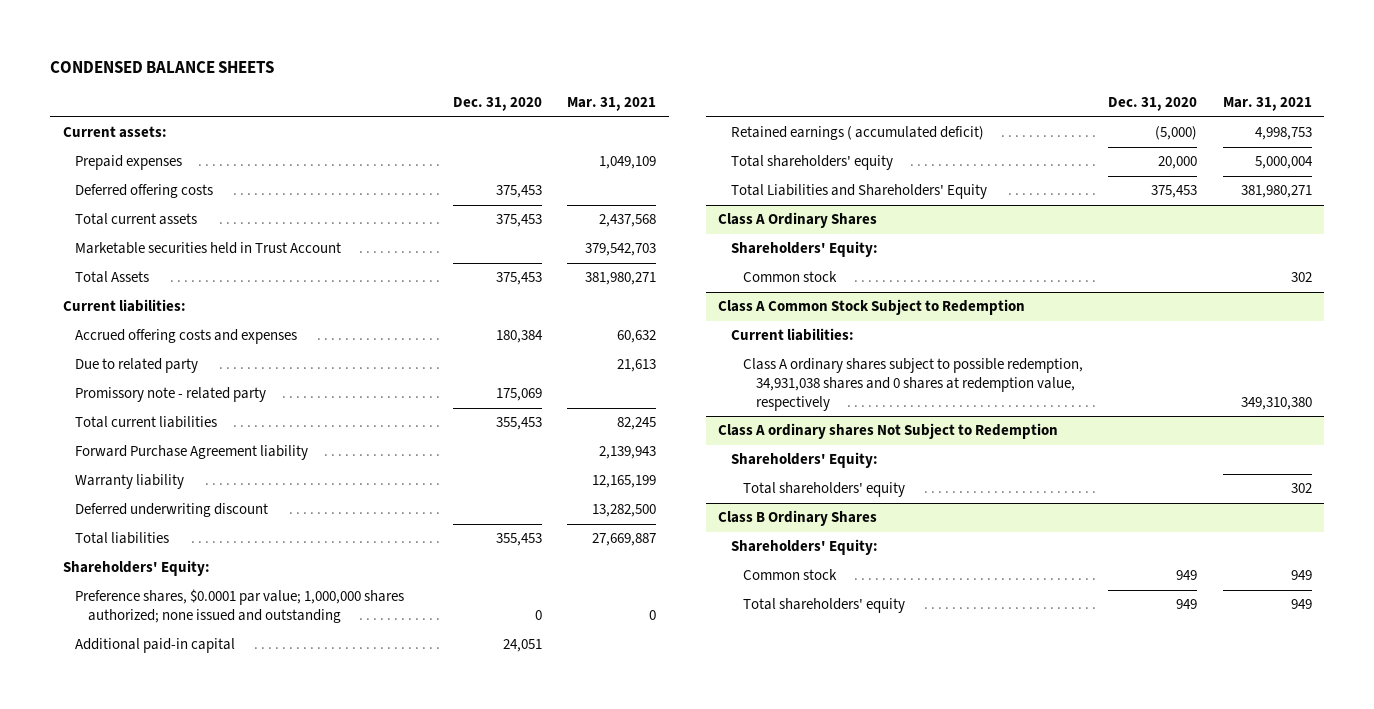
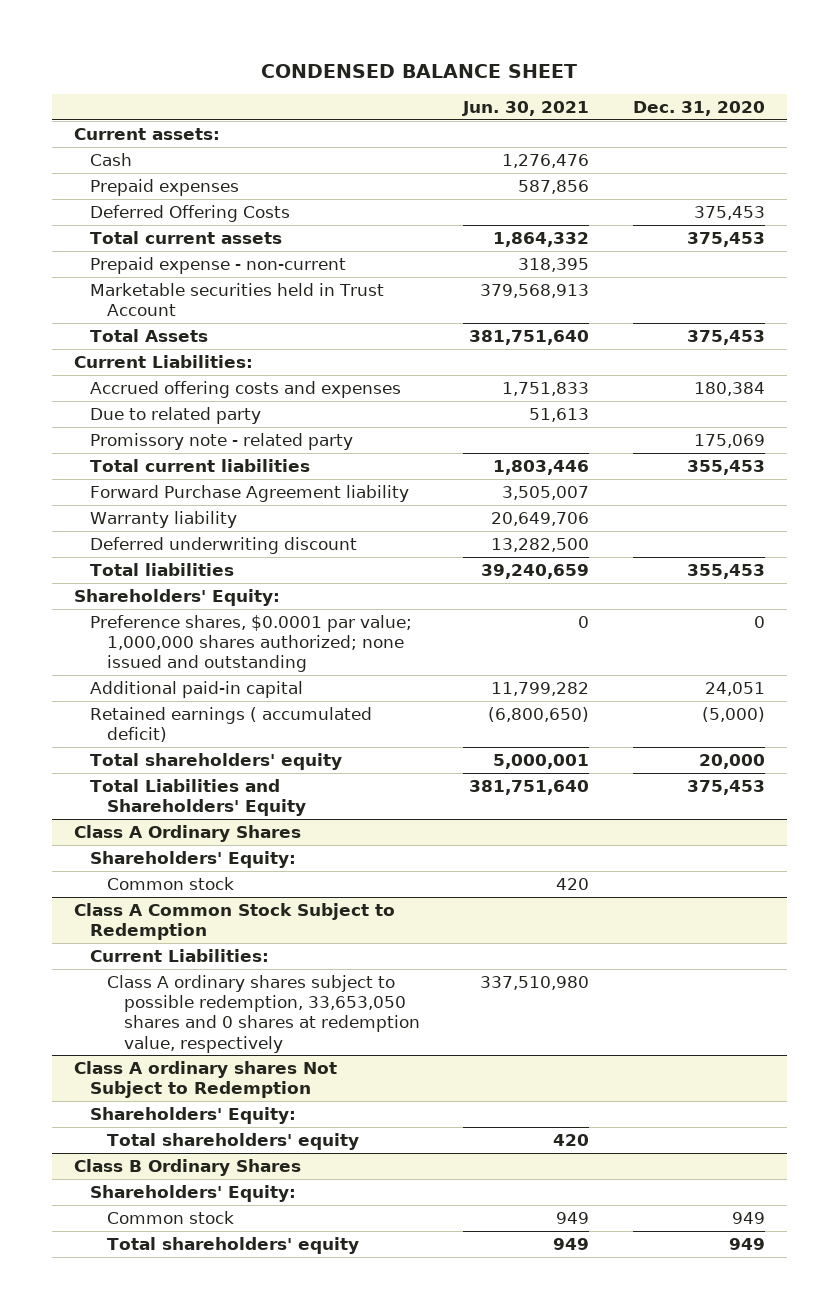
[50,61,275,74] CONDENSED BALANCE SHEETS -> [261,63,578,78] CONDENSED BALANCE SHEET
[566,97,656,112] Mar. 31, 2021 -> none
none -> [462,100,590,116] Jun. 30, 2021
none -> [90,152,133,166] Cash
[75,184,214,199] Deferred offering costs -> [90,204,291,222] Deferred Offering Costs
none -> [90,256,347,274] Prepaid expense - non-current
[62,299,186,313] Current liabilities: -> [73,354,253,368] Current Liabilities:
[730,328,854,342] Current liabilities: -> [90,948,270,962] Current Liabilities:
[743,358,1084,411] Class A ordinary shares subject to possible redemption, 34,931,038 shares and 0 shares at redemption value, respectively -> [107,974,420,1053] Class A ordinary shares subject to possible redemption, 33,653,050 shares and 0 shares at redemption value, respectively

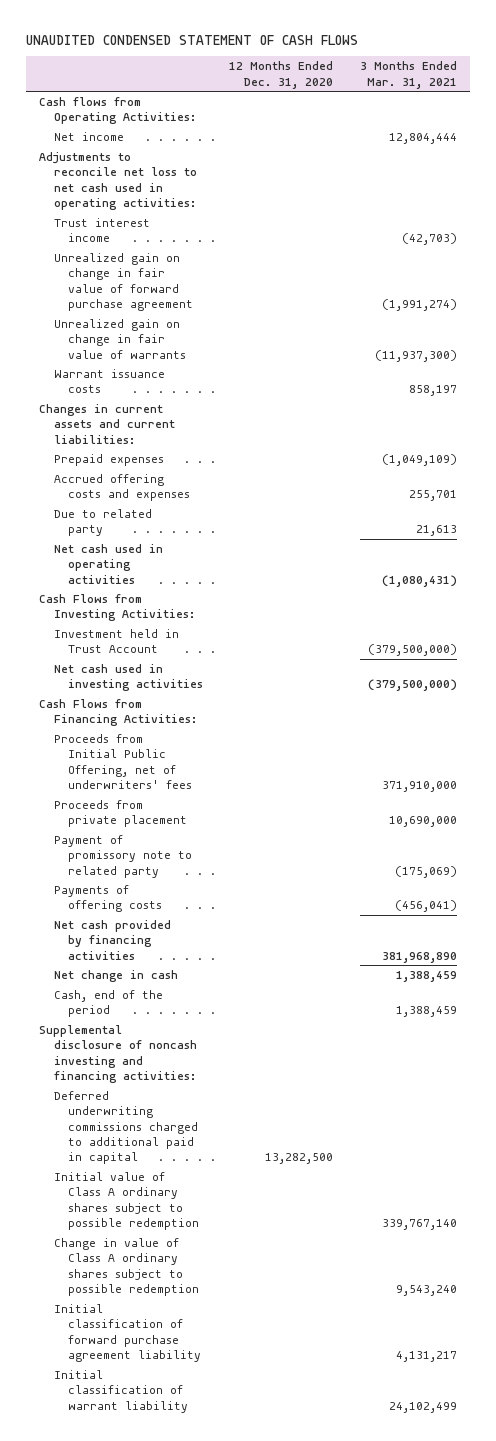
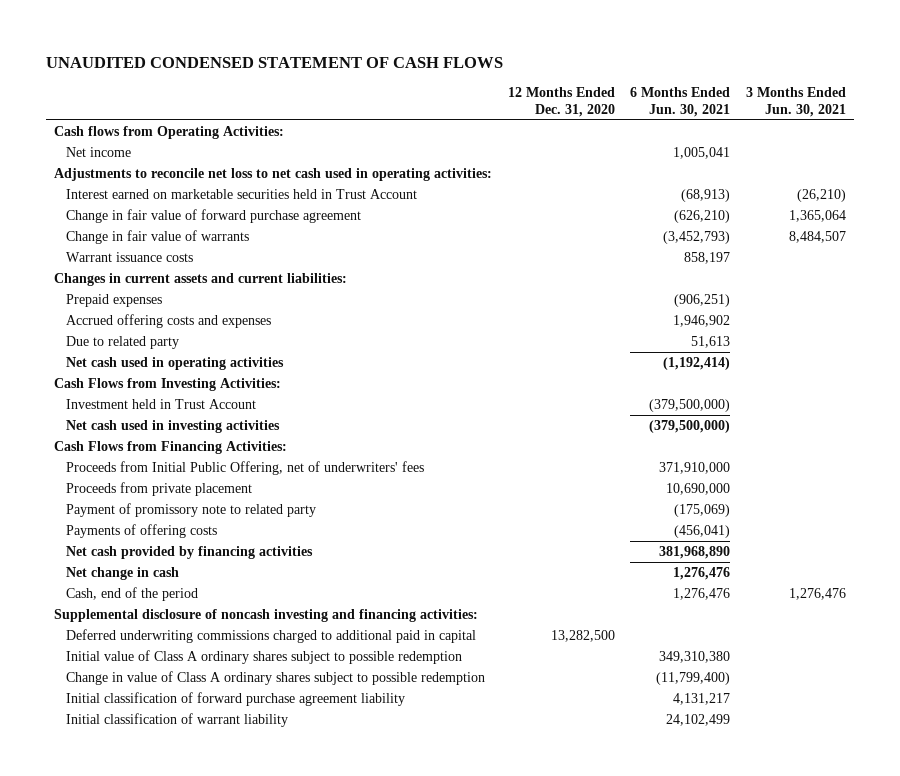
[359,61,457,89] 3 Months Ended Mar. 31, 2021 -> none
none -> [630,87,731,118] 6 Months Ended Jun. 30, 2021
none -> [746,87,847,118] 3 Months Ended Jun. 30, 2021
[53,218,150,243] Trust interest income -> [65,188,417,199] Interest earned on marketable securities held in Trust Account
[53,253,194,311] Unrealized gain on change in fair value of forward purchase agreement -> [65,208,361,223] Change in fair value of forward purchase agreement
[53,319,187,359] Unrealized gain on change in fair value of warrants -> [65,229,249,244] Change in fair value of warrants

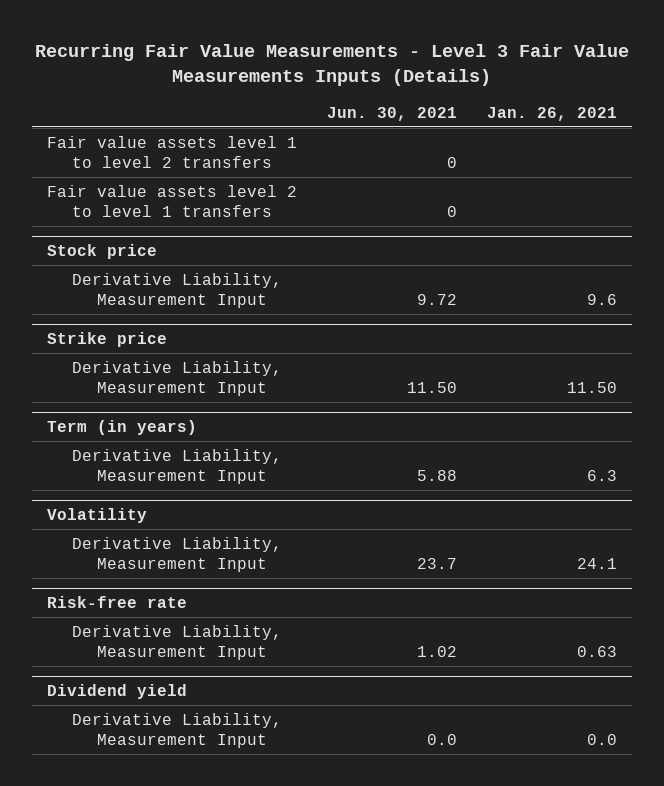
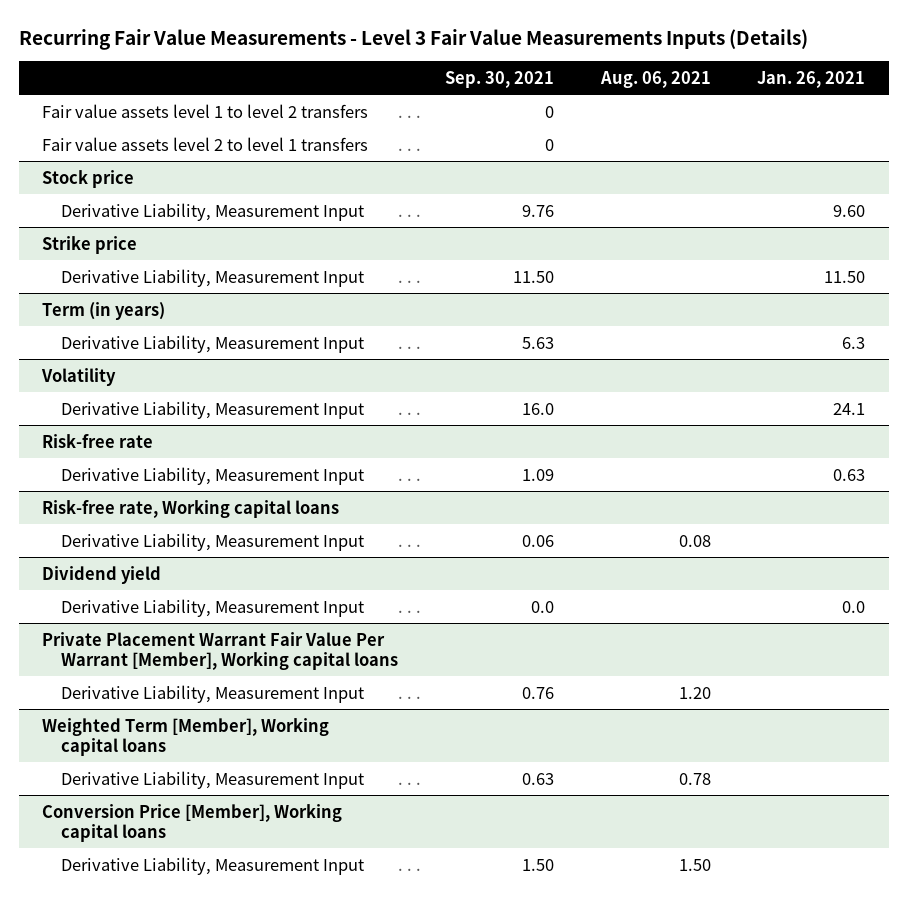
[327,106,458,121] Jun. 30, 2021 -> none
none -> [444,70,554,88] Sep. 30, 2021
none -> [599,70,711,88] Aug. 06, 2021
[587,293,618,305] 9.6 -> [833,204,866,217] 9.60
none -> [42,499,340,518] Risk-free rate, Working capital loans
none -> [60,532,364,551] Derivative Liability, Measurement Input
none -> [42,631,398,670] Private Placement Warrant Fair Value Per Warrant [Member], Working capital loans
none -> [60,684,364,703] Derivative Liability, Measurement Input
none -> [42,717,330,756] Weighted Term [Member], Working capital loans
none -> [60,770,364,789] Derivative Liability, Measurement Input
none -> [42,803,343,842] Conversion Price [Member], Working capital loans
none -> [60,856,364,875] Derivative Liability, Measurement Input

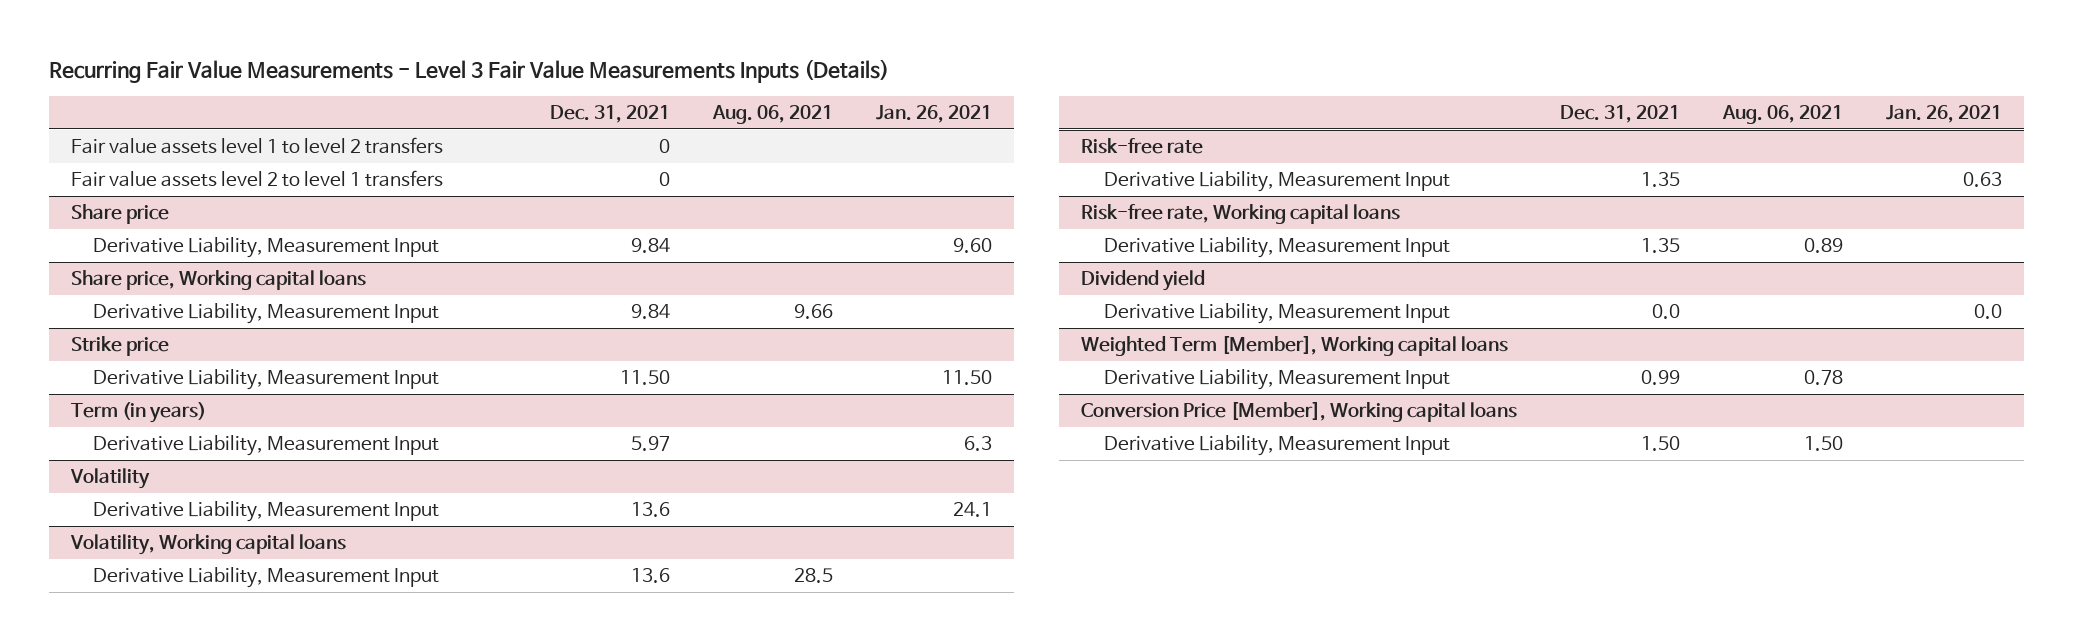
[444,70,554,88] Sep. 30, 2021 -> none
none -> [549,104,670,123] Dec. 31, 2021
[42,169,135,188] Stock price -> [70,203,169,224] Share price
none -> [70,269,366,290] Share price, Working capital loans
none -> [93,302,440,324] Derivative Liability, Measurement Input
none -> [69,533,346,555] Volatility, Working capital loans
none -> [93,566,440,588] Derivative Liability, Measurement Input
[678,534,711,547] 0.08 -> [1804,237,1844,253] 0.89
[42,631,398,670] Private Placement Warrant Fair Value Per Warrant [Member], Working capital loans -> none
[60,684,364,703] Derivative Liability, Measurement Input -> none

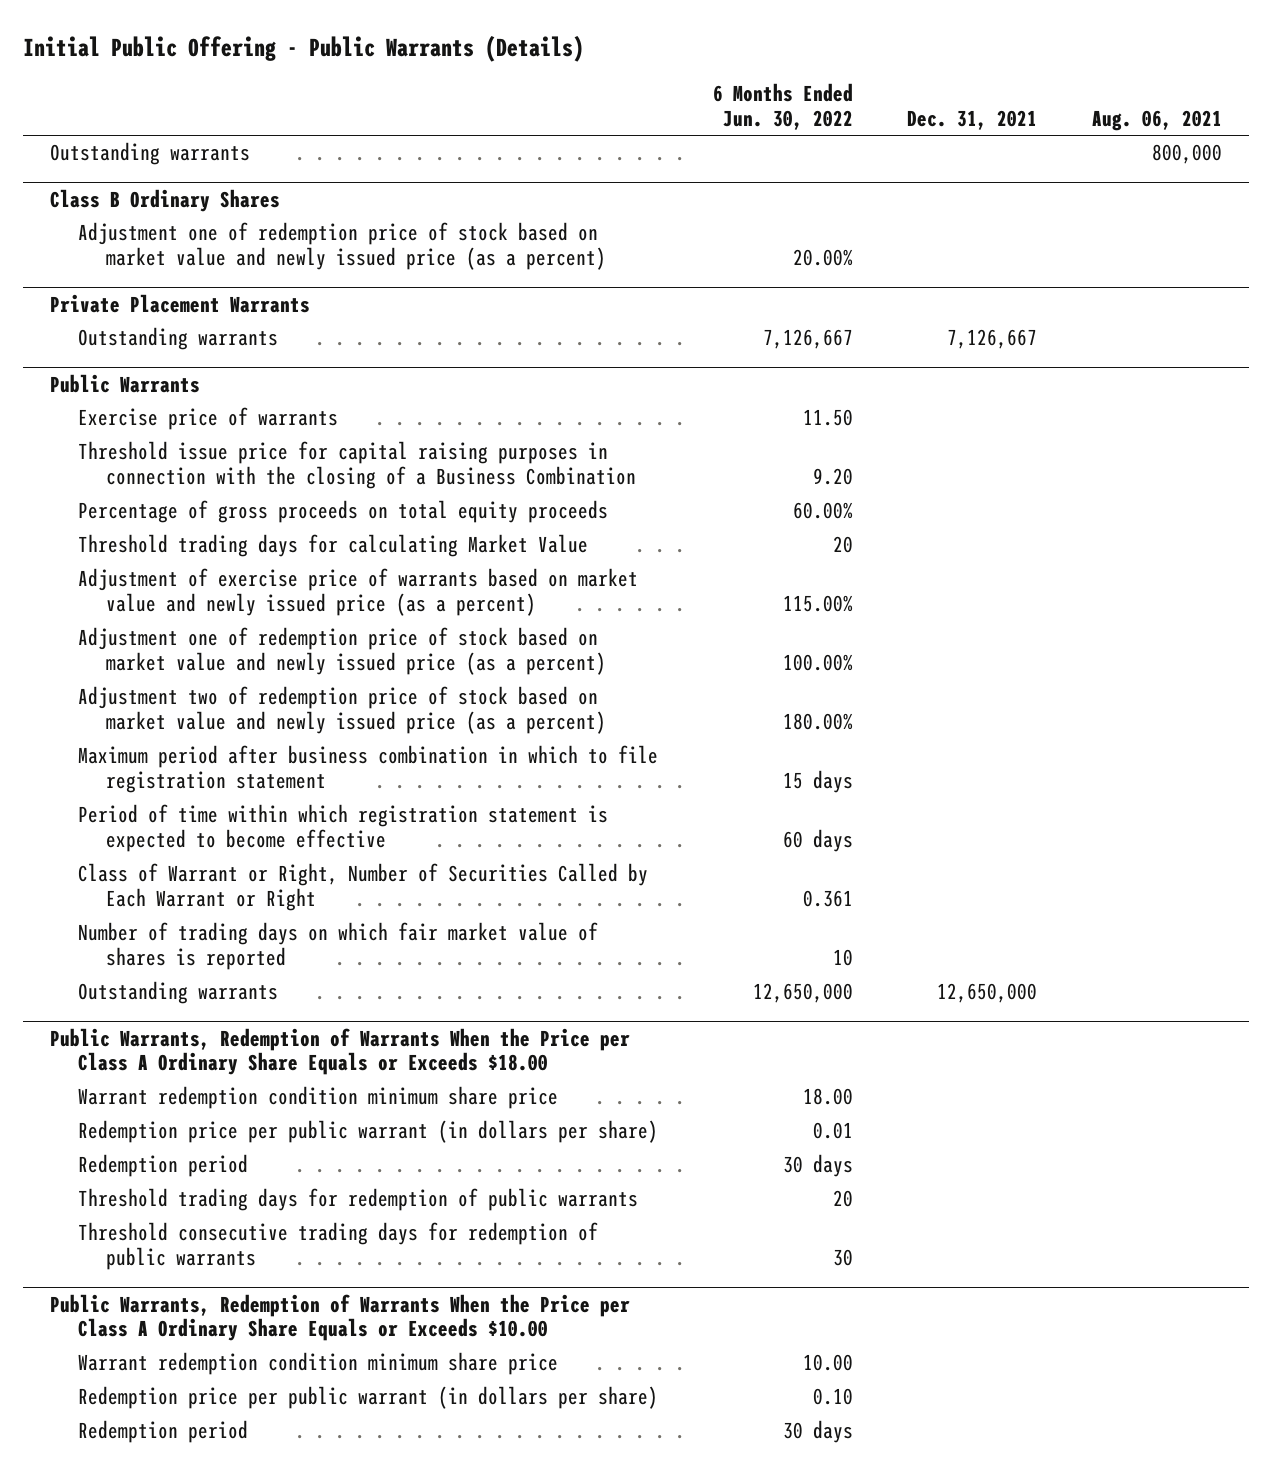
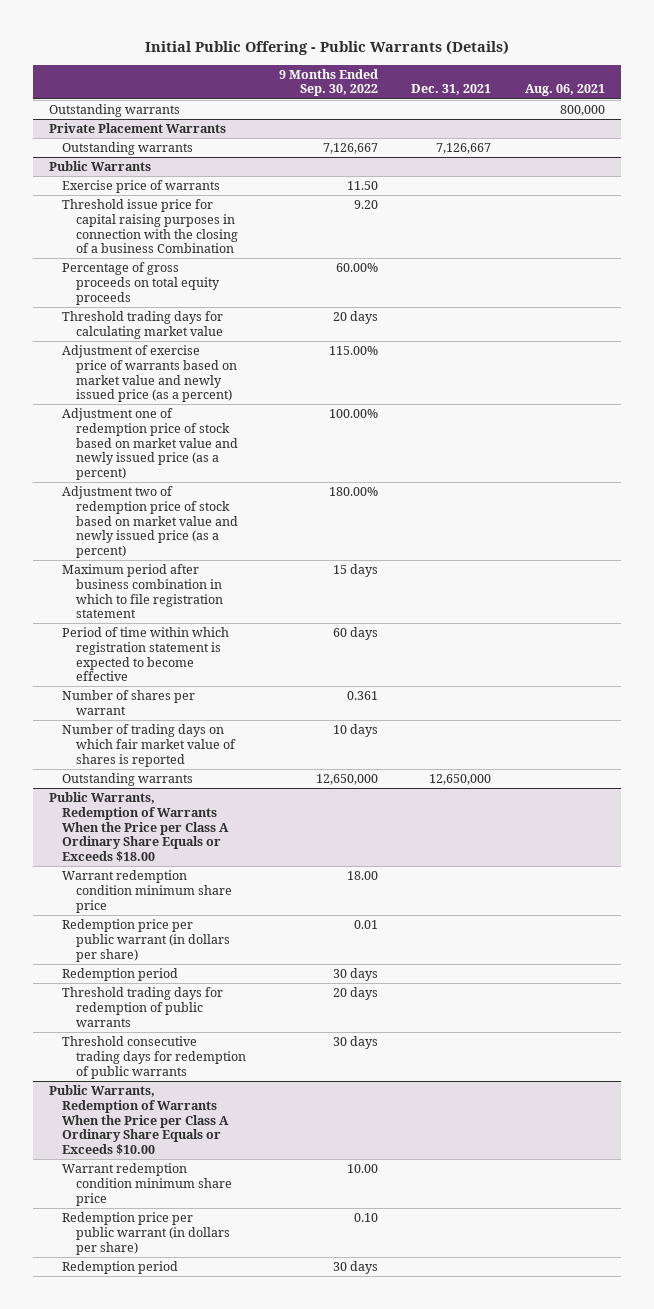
[712,83,853,130] 6 Months Ended Jun. 30, 2022 -> none
none -> [278,68,378,97] 9 Months Ended Sep. 30, 2022
[49,188,280,212] Class B Ordinary Shares -> none
[77,222,607,270] Adjustment one of redemption price of stock based on market value and newly issued price (as a percent) -> none
[77,441,637,489] Threshold issue price for capital raising purposes in connection with the closing of a Business Combination -> [62,199,238,254] Threshold issue price for capital raising purposes in connection with the closing of a business Combination
[77,534,588,558] Threshold trading days for calculating Market Value -> [62,311,224,339] Threshold trading days for calculating market value
[77,863,648,911] Class of Warrant or Right, Number of Securities Called by Each Warrant or Right -> [62,690,196,715] Number of shares per warrant

